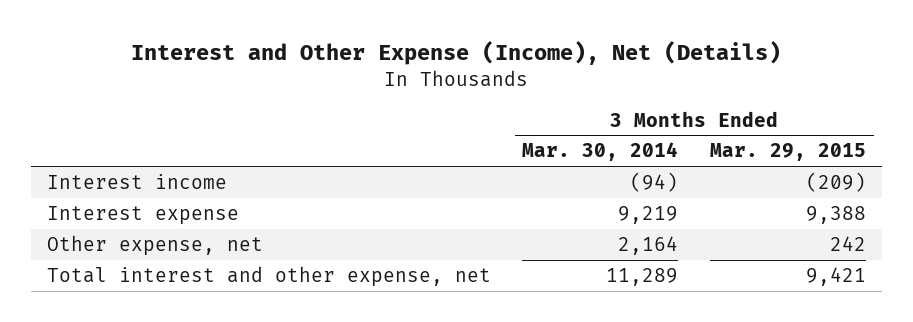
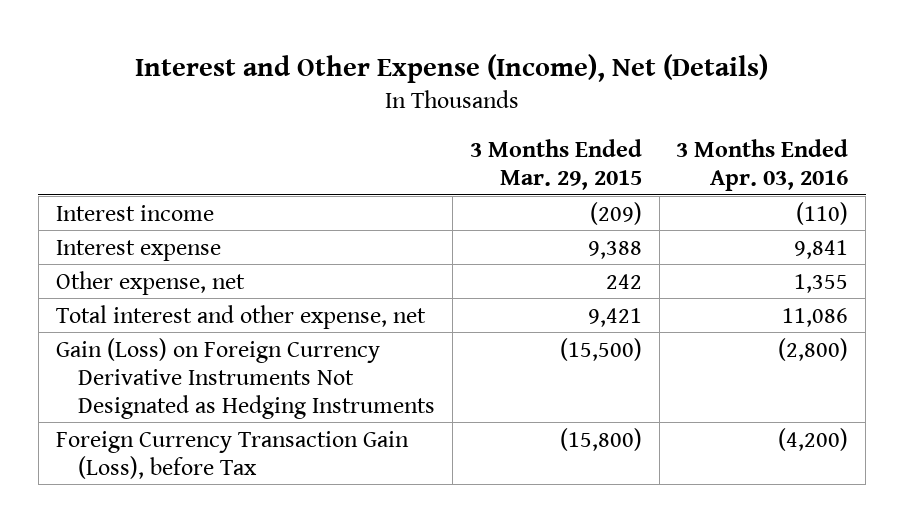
[522,142,679,162] Mar. 30, 2014 -> none
none -> [676,139,849,192] 3 Months Ended Apr. 03, 2016
none -> [55,337,435,419] Gain (Loss) on Foreign Currency Derivative Instruments Not Designated as Hedging Instruments
none -> [55,430,409,479] Foreign Currency Transaction Gain (Loss), before Tax

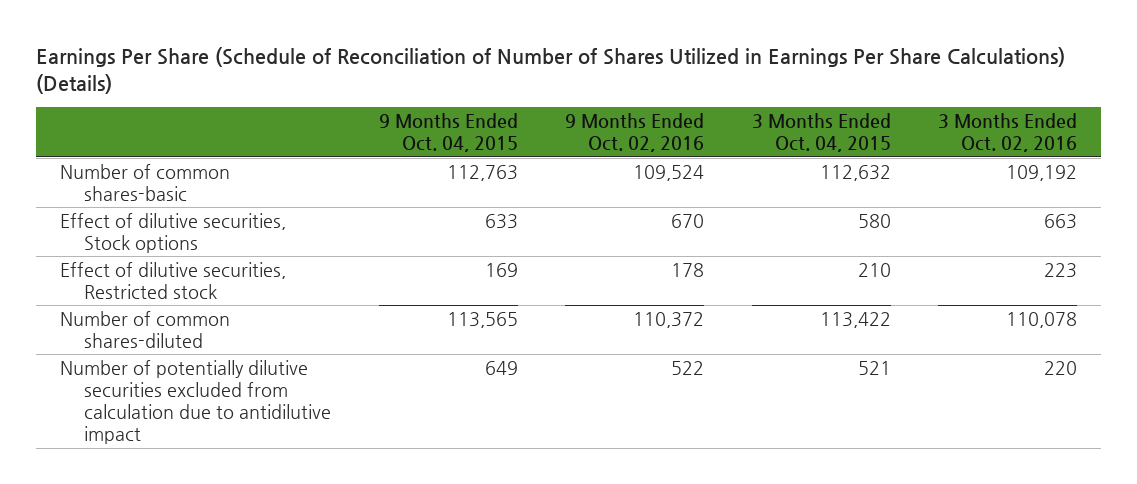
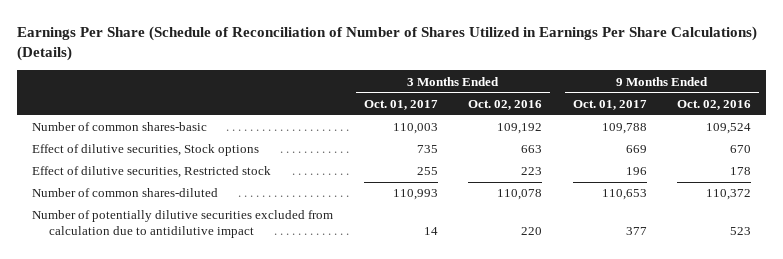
[378,112,518,153] 9 Months Ended Oct. 04, 2015 -> none
[751,112,891,153] 3 Months Ended Oct. 04, 2015 -> none
none -> [363,99,438,110] Oct. 01, 2017
none -> [572,99,647,110] Oct. 01, 2017
[671,360,705,375] 522 -> [730,227,752,236] 523

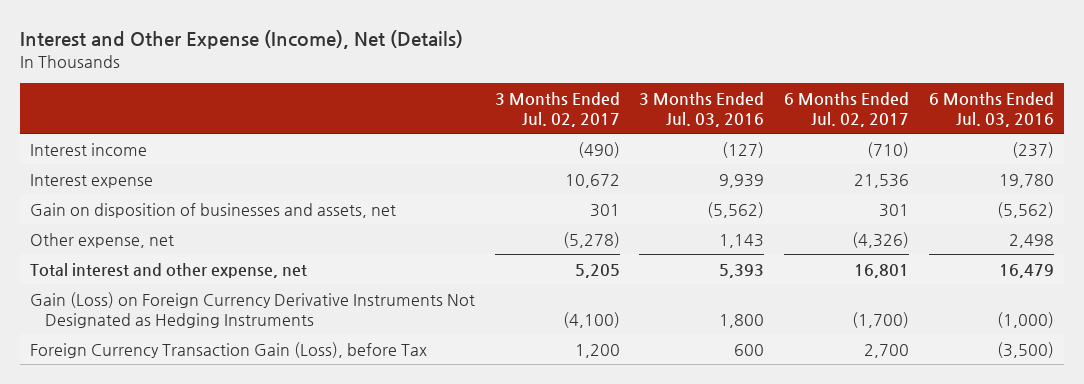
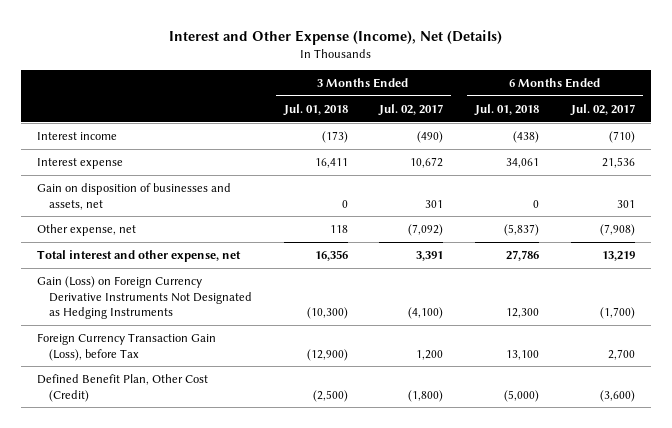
[639,91,765,128] 3 Months Ended Jul. 03, 2016 -> none
[928,91,1054,128] 6 Months Ended Jul. 03, 2016 -> none
none -> [282,103,348,116] Jul. 01, 2018
none -> [474,103,540,116] Jul. 01, 2018
[562,231,620,248] (5,278) -> [408,223,444,236] (7,092)
[852,231,910,248] (4,326) -> [599,223,635,236] (7,908)
[574,263,620,278] 5,205 -> [416,250,444,261] 3,391
[854,263,910,278] 16,801 -> [601,250,635,261] 13,219
none -> [37,373,209,402] Defined Benefit Plan, Other Cost (Credit)

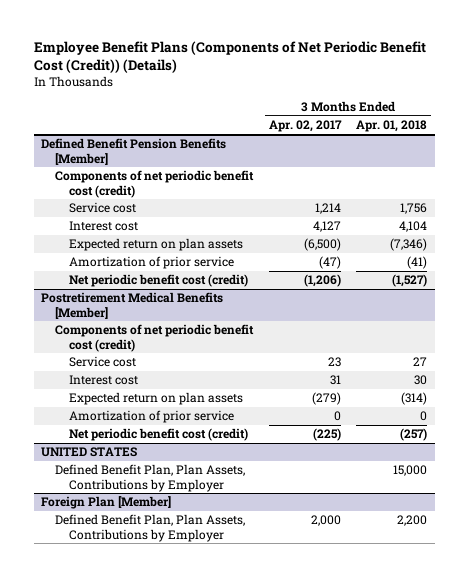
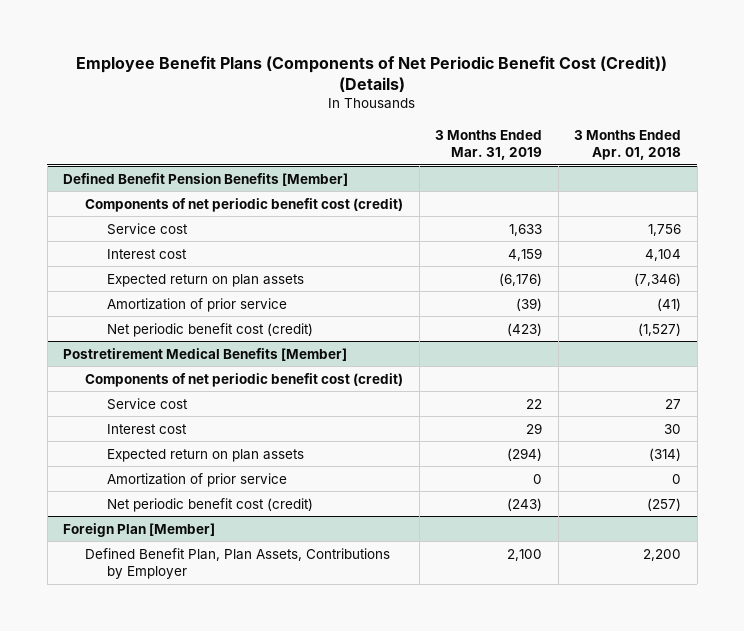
[268,120,342,133] Apr. 02, 2017 -> none
none -> [435,129,543,161] 3 Months Ended Mar. 31, 2019
[41,447,138,458] UNITED STATES -> none
[55,464,246,492] Defined Benefit Plan, Plan Assets, Contributions by Employer -> none

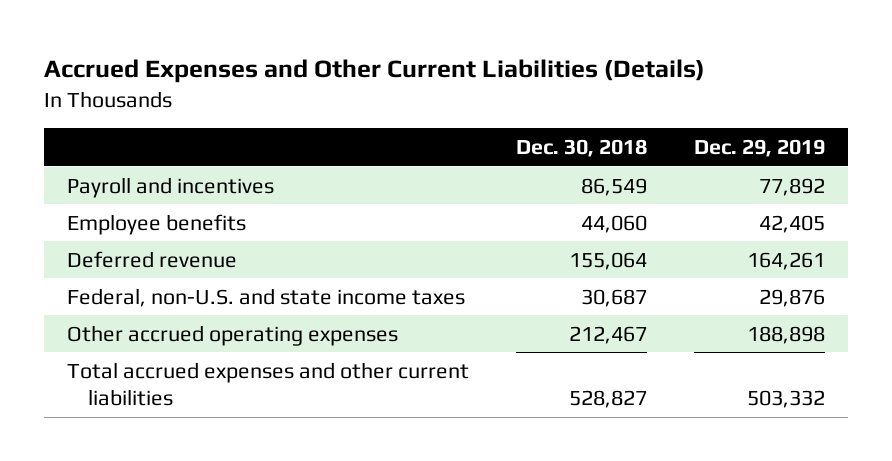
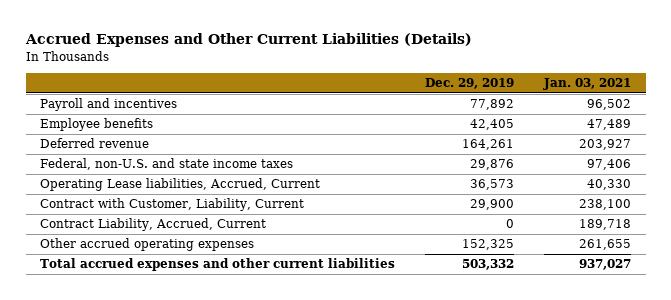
[515,138,647,157] Dec. 30, 2018 -> none
none -> [542,78,631,91] Jan. 03, 2021
none -> [40,178,321,192] Operating Lease liabilities, Accrued, Current
none -> [40,198,305,212] Contract with Customer, Liability, Current
none -> [40,218,267,232] Contract Liability, Accrued, Current
[746,325,825,344] 188,898 -> [462,239,515,251] 152,325

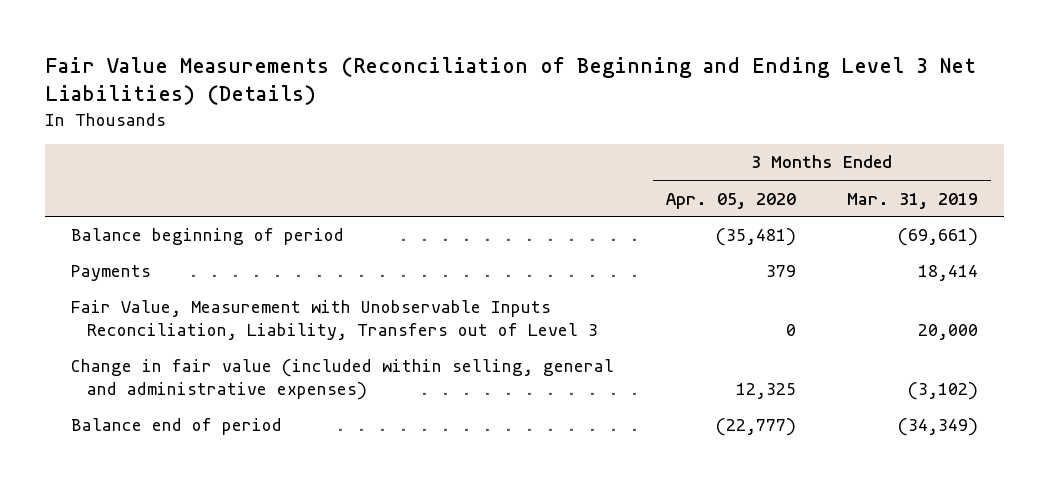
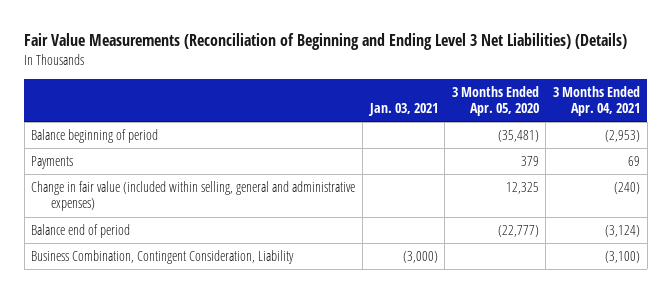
[847,192,979,209] Mar. 31, 2019 -> none
none -> [367,103,438,117] Jan. 03, 2021
none -> [553,85,641,117] 3 Months Ended Apr. 04, 2021
[71,300,598,341] Fair Value, Measurement with Unobservable Inputs Reconciliation, Liability, Transfers out of Level 3 -> none
none -> [31,250,295,265] Business Combination, Contingent Consideration, Liability

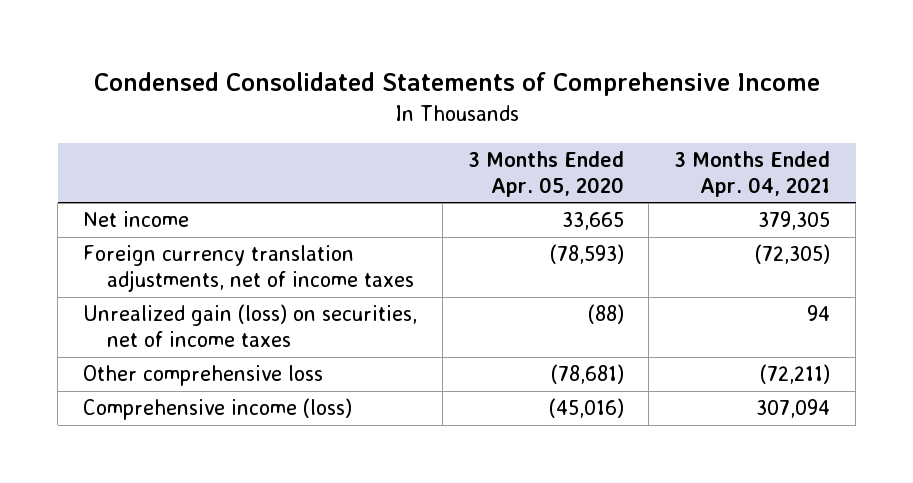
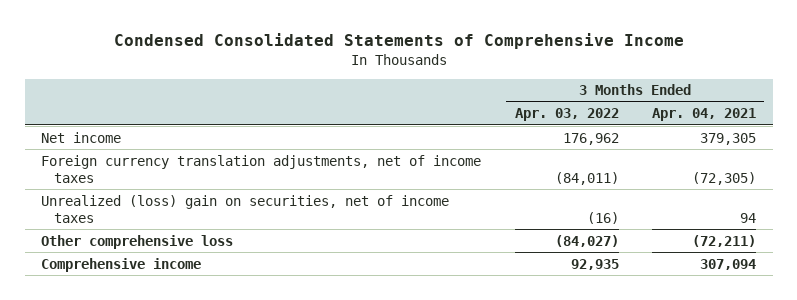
[467,150,624,197] 3 Months Ended Apr. 05, 2020 -> none
none -> [514,108,619,122] Apr. 03, 2022
[83,304,418,348] Unrealized gain (loss) on securities, net of income taxes -> [41,194,450,223] Unrealized (loss) gain on securities, net of income taxes
[83,398,353,421] Comprehensive income (loss) -> [41,257,202,272] Comprehensive income

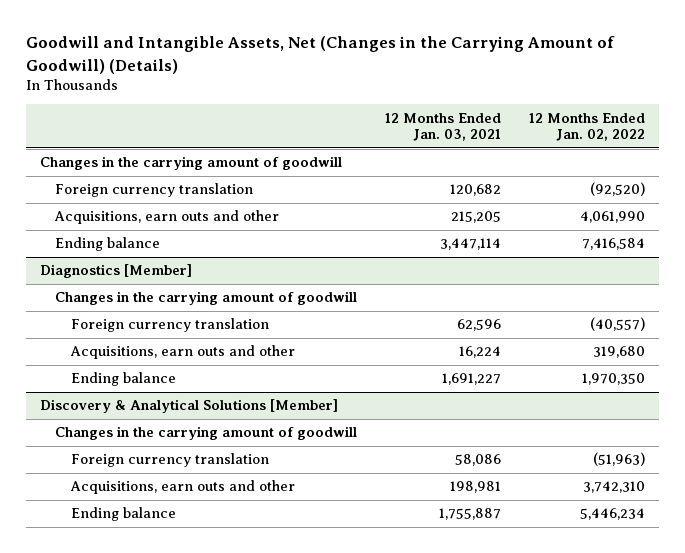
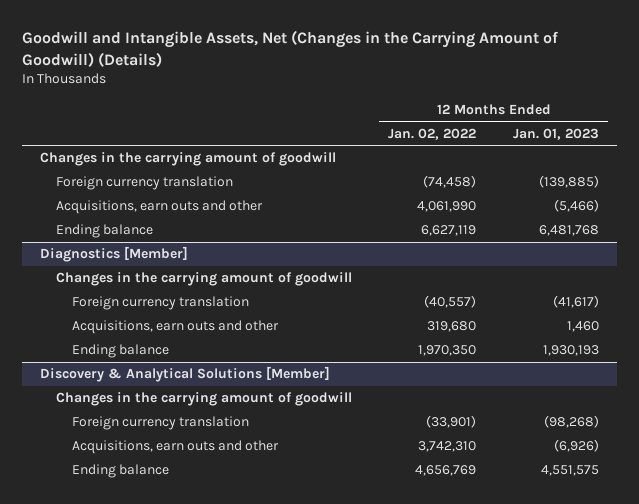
[385,112,502,142] 12 Months Ended Jan. 03, 2021 -> none
none -> [512,127,599,140] Jan. 01, 2023
[590,182,646,197] (92,520) -> [423,175,477,189] (74,458)
[582,238,646,251] 7,416,584 -> [421,225,477,237] 6,627,119
[593,452,646,467] (51,963) -> [426,415,477,429] (33,901)
[580,508,646,521] 5,446,234 -> [415,465,477,477] 4,656,769

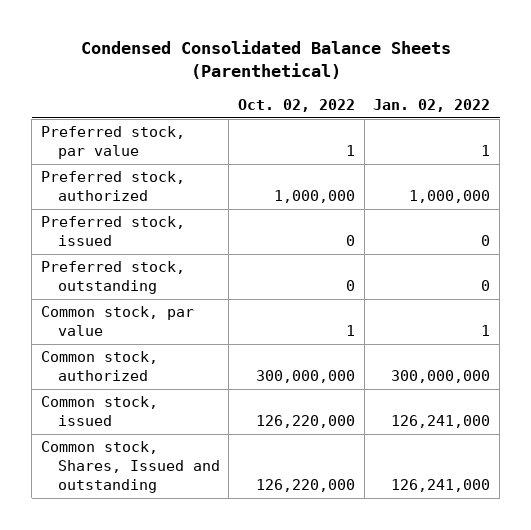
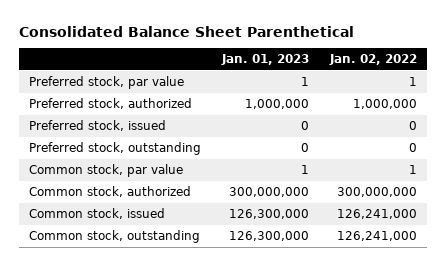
[80,40,451,80] Condensed Consolidated Balance Sheets (Parenthetical) -> [18,25,354,37] Consolidated Balance Sheet Parenthetical
[238,99,356,113] Oct. 02, 2022 -> none
none -> [220,54,309,66] Jan. 01, 2023
[40,441,220,494] Common stock, Shares, Issued and outstanding -> [28,230,200,244] Common stock, outstanding

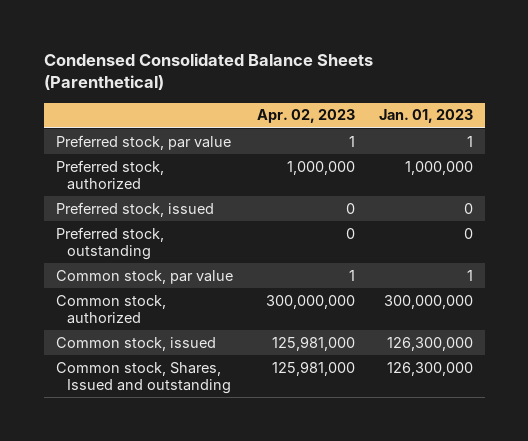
[18,25,354,37] Consolidated Balance Sheet Parenthetical -> [43,53,373,91] Condensed Consolidated Balance Sheets (Parenthetical)
[328,54,417,66] Jan. 02, 2022 -> none
none -> [256,109,355,124] Apr. 02, 2023
[28,230,200,244] Common stock, outstanding -> [55,361,232,394] Common stock, Shares, Issued and outstanding

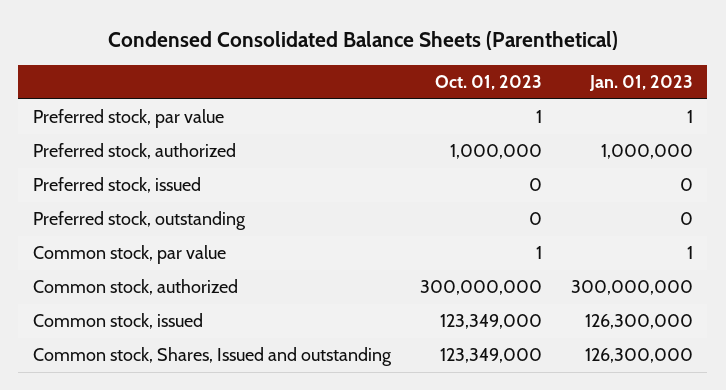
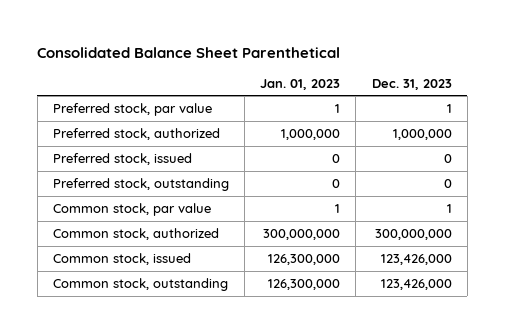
[107,30,618,50] Condensed Consolidated Balance Sheets (Parenthetical) -> [37,46,341,58] Consolidated Balance Sheet Parenthetical
[434,75,542,91] Oct. 01, 2023 -> none
none -> [371,78,452,90] Dec. 31, 2023
[32,347,392,367] Common stock, Shares, Issued and outstanding -> [52,277,228,291] Common stock, outstanding

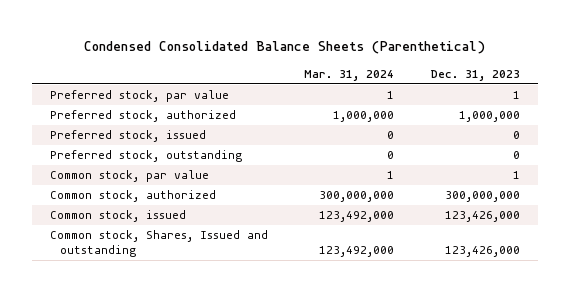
[37,46,341,58] Consolidated Balance Sheet Parenthetical -> [83,40,485,54] Condensed Consolidated Balance Sheets (Parenthetical)
[260,78,341,90] Jan. 01, 2023 -> none
none -> [304,69,395,81] Mar. 31, 2024
[52,277,228,291] Common stock, outstanding -> [50,230,269,258] Common stock, Shares, Issued and outstanding

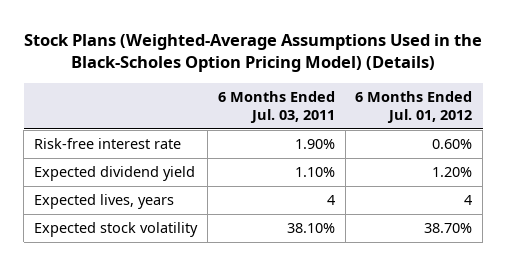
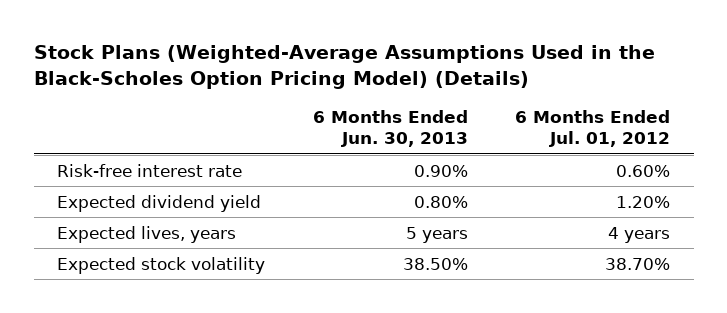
[217,90,335,123] 6 Months Ended Jul. 03, 2011 -> none
none -> [312,110,468,148] 6 Months Ended Jun. 30, 2013
[464,195,473,206] 4 -> [607,226,670,243] 4 years

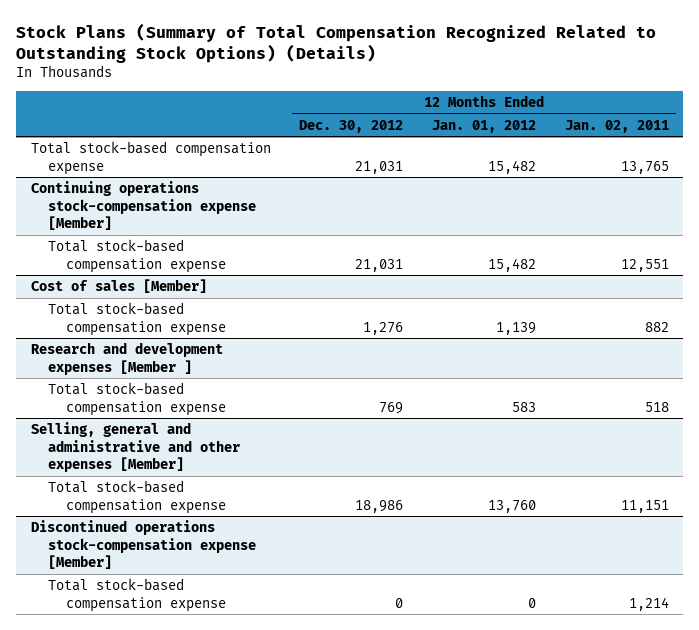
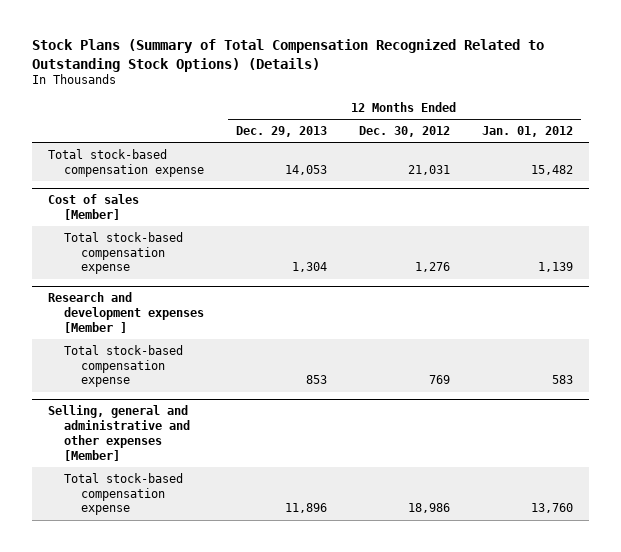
[564,119,669,133] Jan. 02, 2011 -> none
none -> [236,125,328,137] Dec. 29, 2013
[30,181,257,231] Continuing operations stock-compensation expense [Member] -> none
[48,239,226,273] Total stock-based compensation expense -> none
[30,520,257,570] Discontinued operations stock-compensation expense [Member] -> none
[48,578,226,612] Total stock-based compensation expense -> none

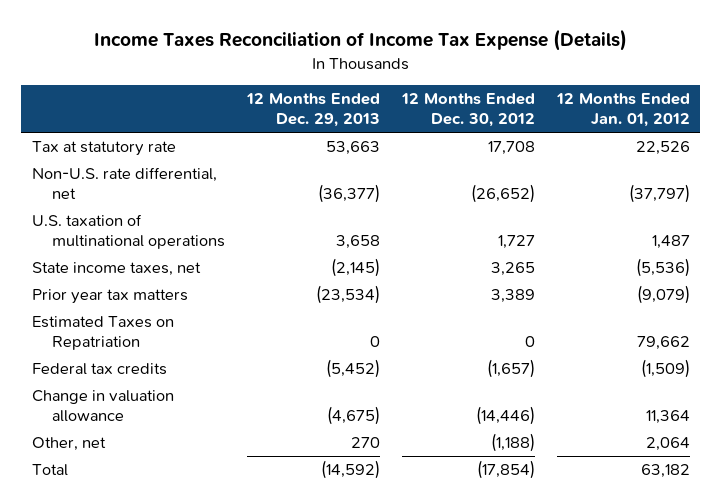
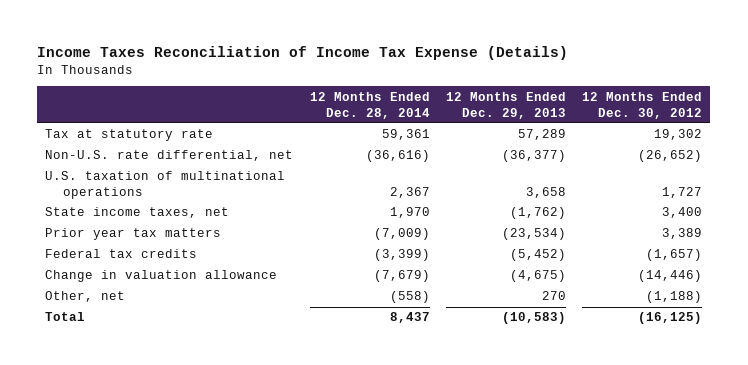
[555,93,690,128] 12 Months Ended Jan. 01, 2012 -> none
none -> [309,91,430,119] 12 Months Ended Dec. 28, 2014
[325,141,380,156] 53,663 -> [517,129,566,141] 57,289
[487,141,535,156] 17,708 -> [654,129,703,141] 19,302
[330,258,380,278] (2,145) -> [509,207,566,220] (1,762)
[490,262,535,277] 3,265 -> [662,207,703,219] 3,400
[31,316,174,351] Estimated Taxes on Repatriation -> none
[320,460,380,480] (14,592) -> [501,312,566,325] (10,583)
[476,460,535,480] (17,854) -> [638,312,703,325] (16,125)

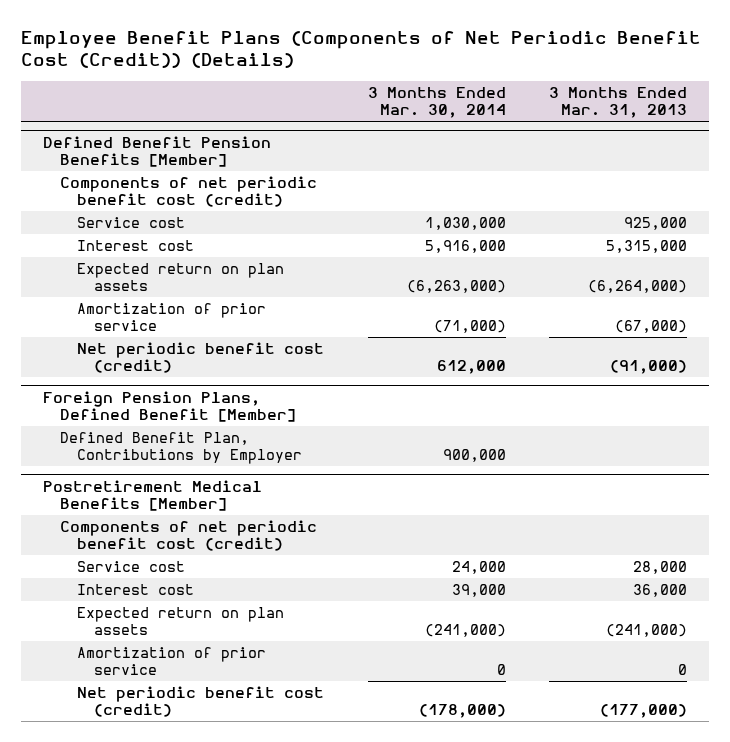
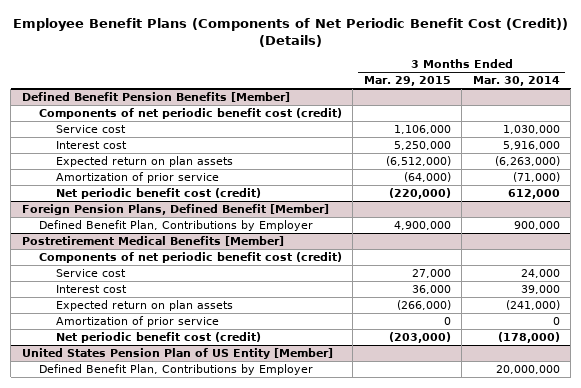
[549,86,688,119] 3 Months Ended Mar. 31, 2013 -> none
none -> [363,76,451,87] Mar. 29, 2015
none -> [21,348,333,360] United States Pension Plan of US Entity [Member]
none -> [38,364,313,376] Defined Benefit Plan, Contributions by Employer

